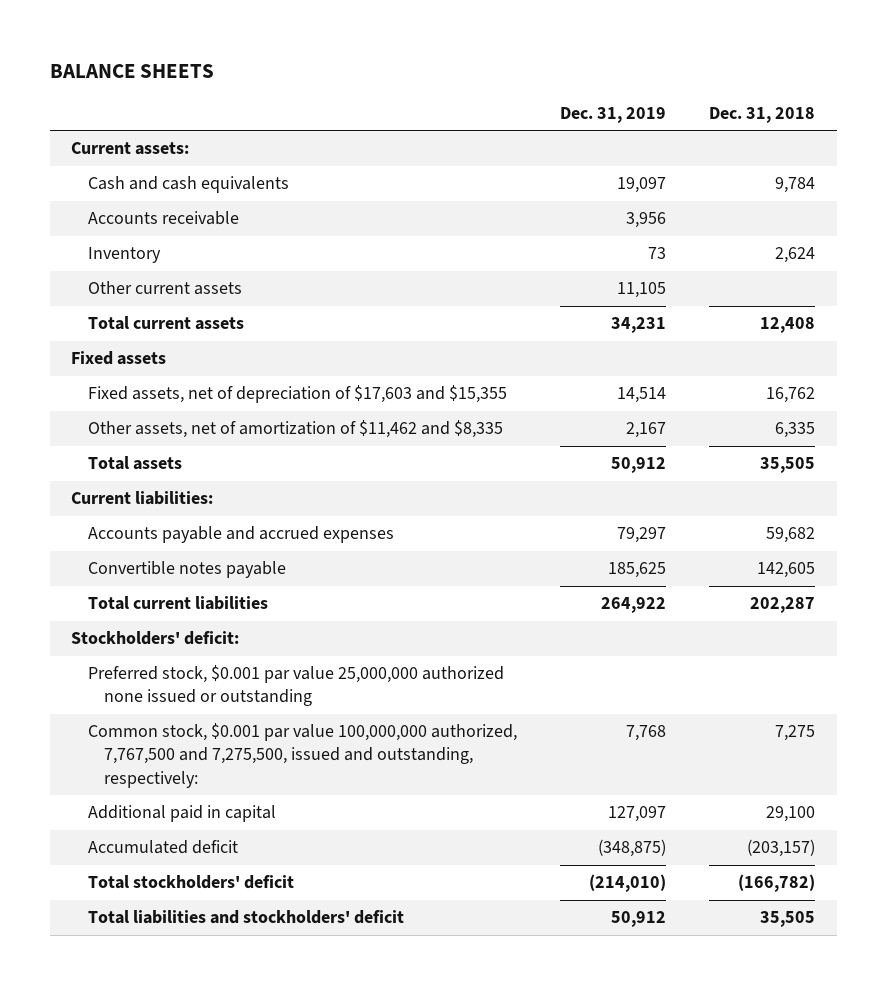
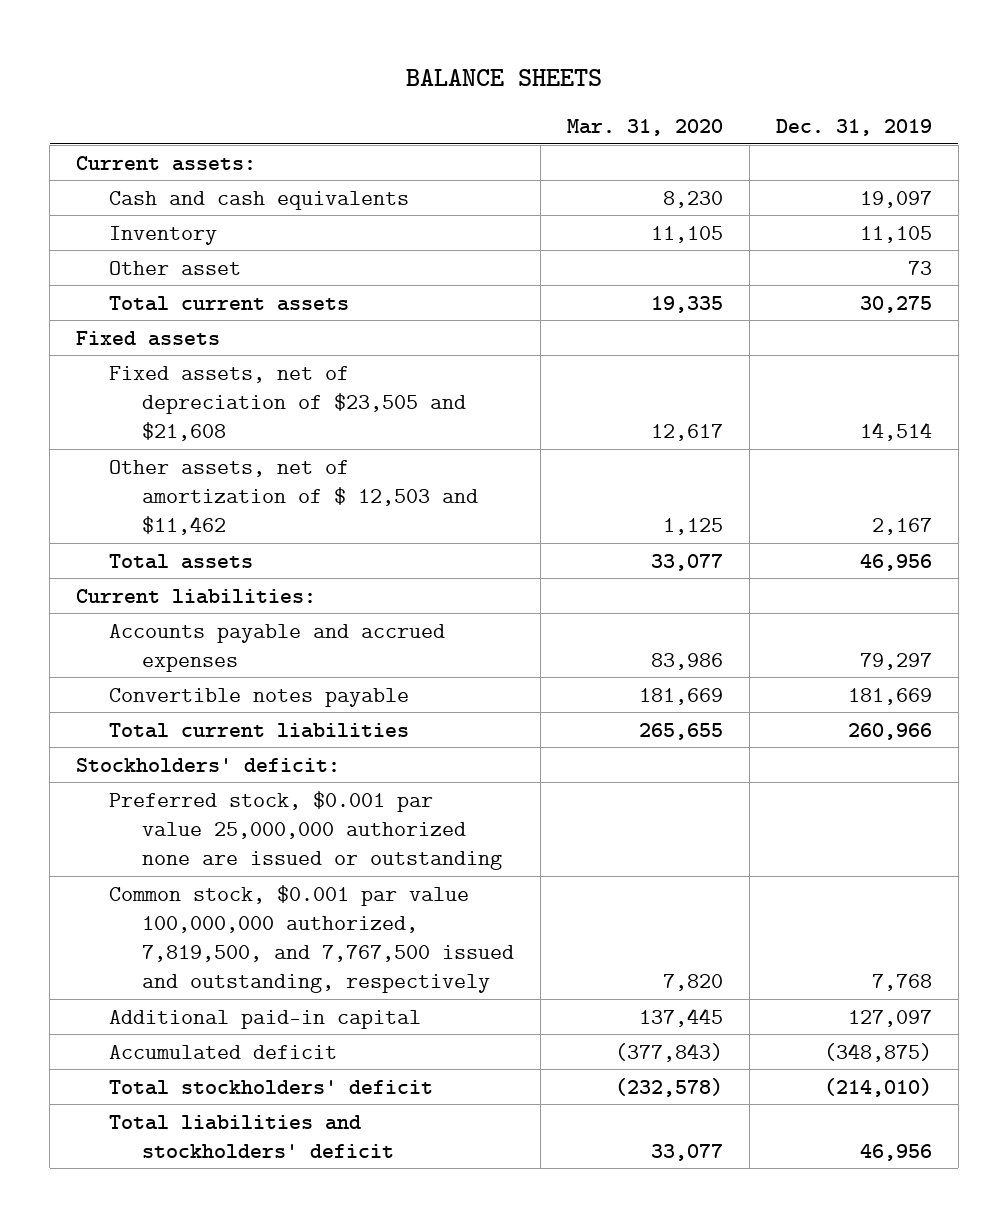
[709,107,816,124] Dec. 31, 2018 -> none
none -> [566,119,723,137] Mar. 31, 2020
[87,211,239,226] Accounts receivable -> none
[647,247,666,260] 73 -> [859,225,932,243] 11,105
[87,281,242,296] Other current assets -> [108,260,241,275] Other asset
[616,282,666,299] 11,105 -> [907,260,932,275] 73
[610,317,666,334] 34,231 -> [859,295,932,313] 30,275
[87,385,507,404] Fixed assets, net of depreciation of $17,603 and $15,355 -> [108,365,466,442] Fixed assets, net of depreciation of $23,505 and $21,608
[87,420,503,439] Other assets, net of amortization of $11,462 and $8,335 -> [108,459,478,536] Other assets, net of amortization of $ 12,503 and $11,462
[610,457,666,474] 50,912 -> [859,553,932,571] 46,956
[607,562,666,579] 185,625 -> [847,687,932,705] 181,669
[600,597,666,614] 264,922 -> [847,722,932,740] 260,966
[87,665,504,707] Preferred stock, $0.001 par value 25,000,000 authorized none issued or outstanding -> [108,790,502,871] Preferred stock, $0.001 par value 25,000,000 authorized none are issued or outstanding
[87,723,517,788] Common stock, $0.001 par value 100,000,000 authorized, 7,767,500 and 7,275,500, issued and outstanding, respectively: -> [108,884,514,994] Common stock, $0.001 par value 100,000,000 authorized, 7,819,500, and 7,767,500 issued and outstanding, respectively
[87,805,276,823] Additional paid in capital -> [108,1009,421,1029] Additional paid-in capital
[610,911,666,928] 50,912 -> [859,1143,932,1161] 46,956

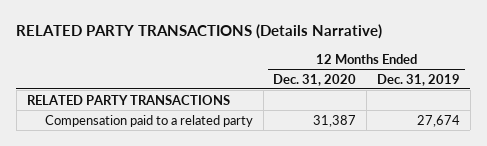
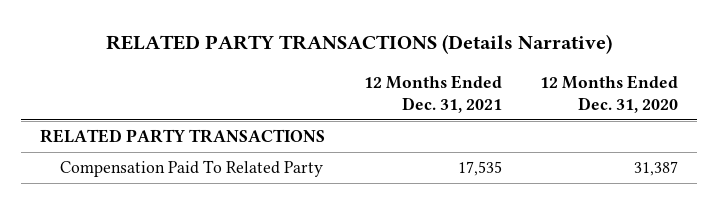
[377,73,461,86] Dec. 31, 2019 -> none
none -> [363,74,502,113] 12 Months Ended Dec. 31, 2021
[44,114,253,127] Compensation paid to a related party -> [60,160,324,178] Compensation Paid To Related Party

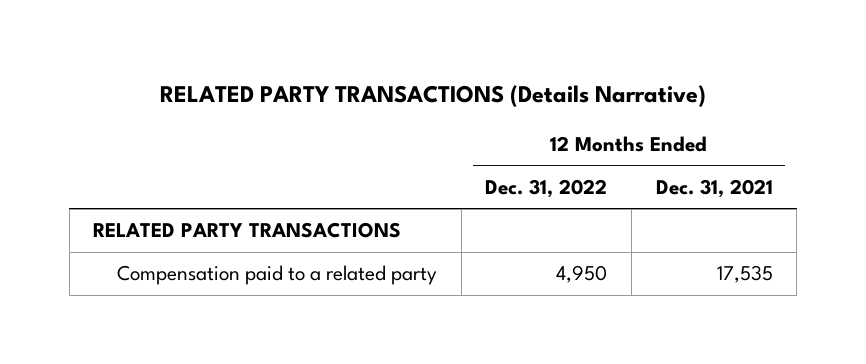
[539,74,678,113] 12 Months Ended Dec. 31, 2020 -> none
none -> [485,178,608,198] Dec. 31, 2022
[60,160,324,178] Compensation Paid To Related Party -> [117,265,438,286] Compensation paid to a related party

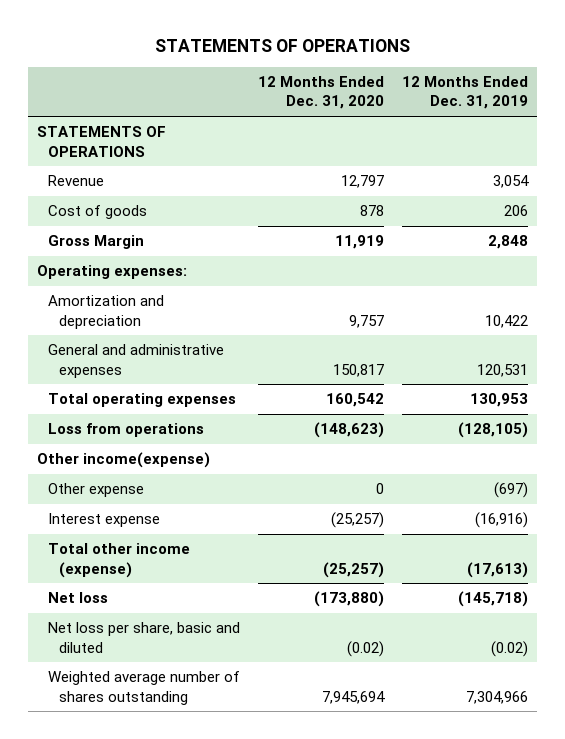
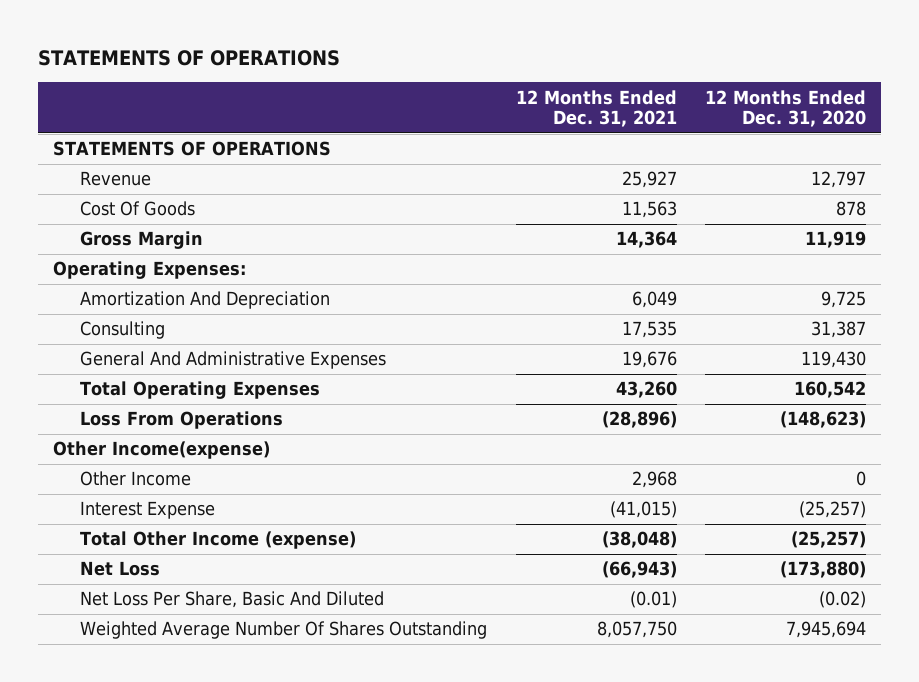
[402,76,529,110] 12 Months Ended Dec. 31, 2019 -> none
none -> [515,89,677,128] 12 Months Ended Dec. 31, 2021
[48,205,148,220] Cost of goods -> [79,201,195,217] Cost Of Goods
[48,483,145,498] Other expense -> none
[36,265,187,280] Operating expenses: -> [52,261,246,280] Operating Expenses:
[48,295,165,329] Amortization and depreciation -> [79,291,330,310] Amortization And Depreciation
[349,314,385,328] 9,757 -> [821,291,867,309] 9,725
none -> [79,321,165,340] Consulting
[48,344,225,378] General and administrative expenses -> [79,351,386,370] General And Administrative Expenses
[333,363,385,377] 150,817 -> [801,351,867,369] 119,430
[48,393,237,408] Total operating expenses -> [79,381,320,400] Total Operating Expenses
[48,423,205,438] Loss from operations -> [79,411,283,430] Loss From Operations
[36,452,210,469] Other income(expense) -> [52,441,270,460] Other Income(expense)
none -> [79,471,191,487] Other Income
[48,513,161,528] Interest expense -> [79,501,215,520] Interest Expense
[48,543,191,578] Total other income (expense) -> [79,531,356,550] Total Other Income (expense)
[48,592,109,604] Net loss -> [79,561,160,577] Net Loss
[48,622,241,653] Net loss per share, basic and diluted -> [79,591,384,609] Net Loss Per Share, Basic And Diluted
[48,671,241,705] Weighted average number of shares outstanding -> [79,621,487,640] Weighted Average Number Of Shares Outstanding

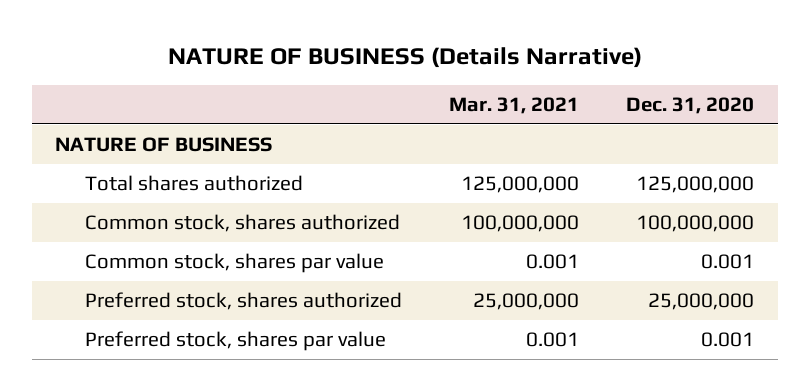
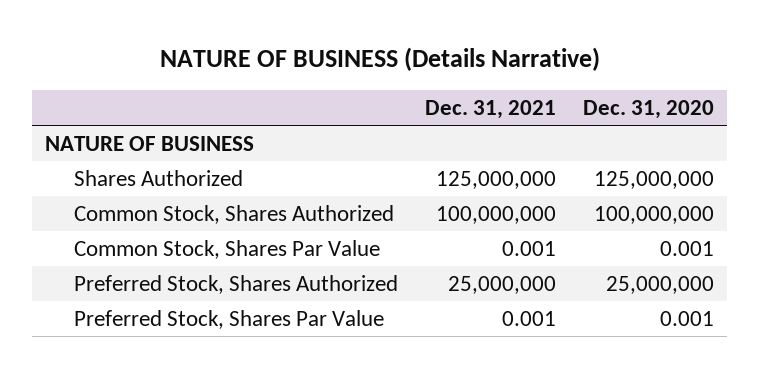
[449,97,580,115] Mar. 31, 2021 -> none
none -> [424,99,556,119] Dec. 31, 2021
[85,175,304,192] Total shares authorized -> [73,170,243,187] Shares Authorized
[85,214,401,233] Common stock, shares authorized -> [73,205,394,225] Common Stock, Shares Authorized
[85,253,385,274] Common stock, shares par value -> [73,240,380,260] Common Stock, Shares Par Value
[85,292,403,311] Preferred stock, shares authorized -> [73,275,398,295] Preferred Stock, Shares Authorized
[85,331,387,352] Preferred stock, shares par value -> [73,310,384,330] Preferred Stock, Shares Par Value

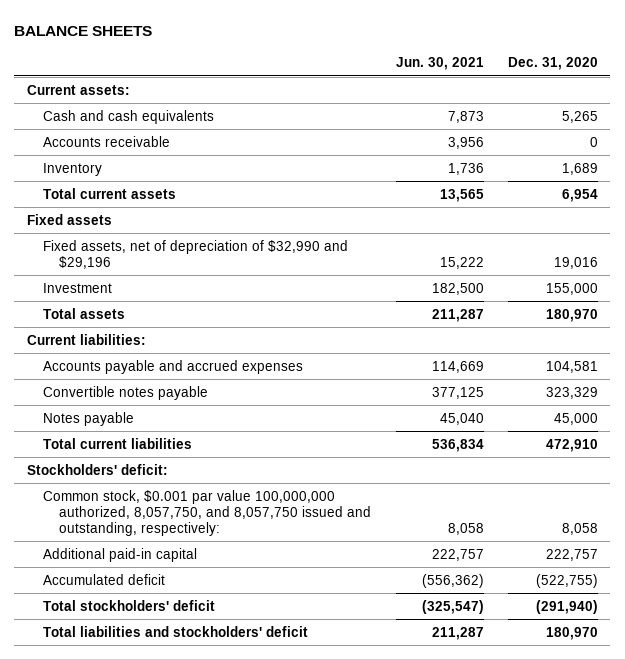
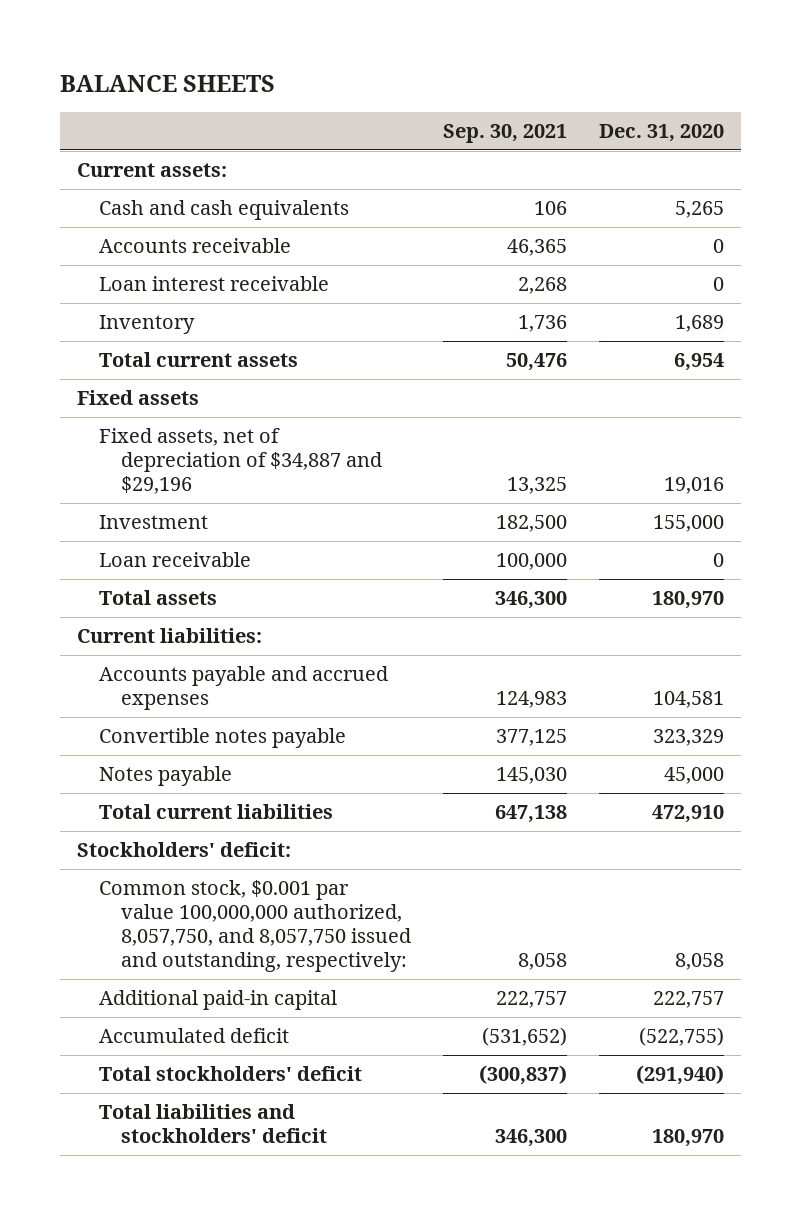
[395,57,484,71] Jun. 30, 2021 -> none
none -> [442,124,567,144] Sep. 30, 2021
none -> [98,276,329,292] Loan interest receivable
[42,239,348,269] Fixed assets, net of depreciation of $32,990 and $29,196 -> [98,428,382,495] Fixed assets, net of depreciation of $34,887 and $29,196
none -> [98,552,251,568] Loan receivable

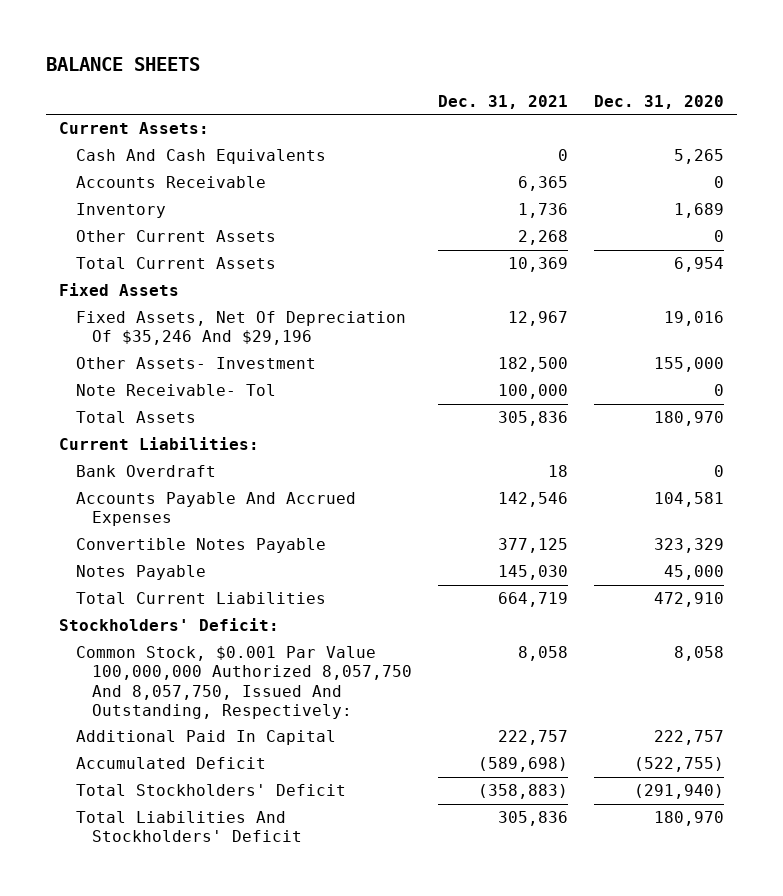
[442,124,567,144] Sep. 30, 2021 -> none
none -> [438,94,569,109] Dec. 31, 2021
[98,276,329,292] Loan interest receivable -> none
[76,163,227,178] Current assets: -> [58,122,209,135] Current Assets:
[98,200,349,221] Cash and cash equivalents -> [75,149,326,165] Cash And Cash Equivalents
[98,238,291,254] Accounts receivable -> [75,176,266,189] Accounts Receivable
[98,552,251,568] Loan receivable -> none
none -> [75,230,276,243] Other Current Assets
[98,352,298,368] Total current assets -> [75,257,276,270] Total Current Assets
[76,390,199,406] Fixed assets -> [58,283,179,297] Fixed Assets
[98,428,382,495] Fixed assets, net of depreciation of $34,887 and $29,196 -> [75,311,406,346] Fixed Assets, Net Of Depreciation Of $35,246 And $29,196
[98,515,208,530] Investment -> [75,357,316,370] Other Assets- Investment
none -> [75,384,276,397] Note Receivable- Tol
[98,590,217,606] Total assets -> [75,411,196,424] Total Assets
[76,628,262,644] Current liabilities: -> [58,437,259,451] Current Liabilities:
none -> [75,465,216,478] Bank Overdraft
[98,666,388,711] Accounts payable and accrued expenses -> [75,492,356,527] Accounts Payable And Accrued Expenses
[98,728,346,749] Convertible notes payable -> [75,538,326,554] Convertible Notes Payable
[98,766,232,787] Notes payable -> [75,565,206,581] Notes Payable
[98,804,333,820] Total current liabilities -> [75,592,326,605] Total Current Liabilities
[76,842,291,858] Stockholders' deficit: -> [58,618,279,632] Stockholders' Deficit:
[98,880,411,973] Common stock, $0.001 par value 100,000,000 authorized, 8,057,750, and 8,057,750 issued and outstanding, respectively: -> [75,646,413,719] Common Stock, $0.001 Par Value 100,000,000 Authorized 8,057,750 And 8,057,750, Issued And Outstanding, Respectively:
[98,990,337,1011] Additional paid-in capital -> [75,730,336,746] Additional Paid In Capital
[98,1028,289,1044] Accumulated deficit -> [75,757,266,770] Accumulated Deficit
[98,1066,362,1082] Total stockholders' deficit -> [75,784,346,797] Total Stockholders' Deficit
[98,1104,327,1144] Total liabilities and stockholders' deficit -> [75,811,303,843] Total Liabilities And Stockholders' Deficit

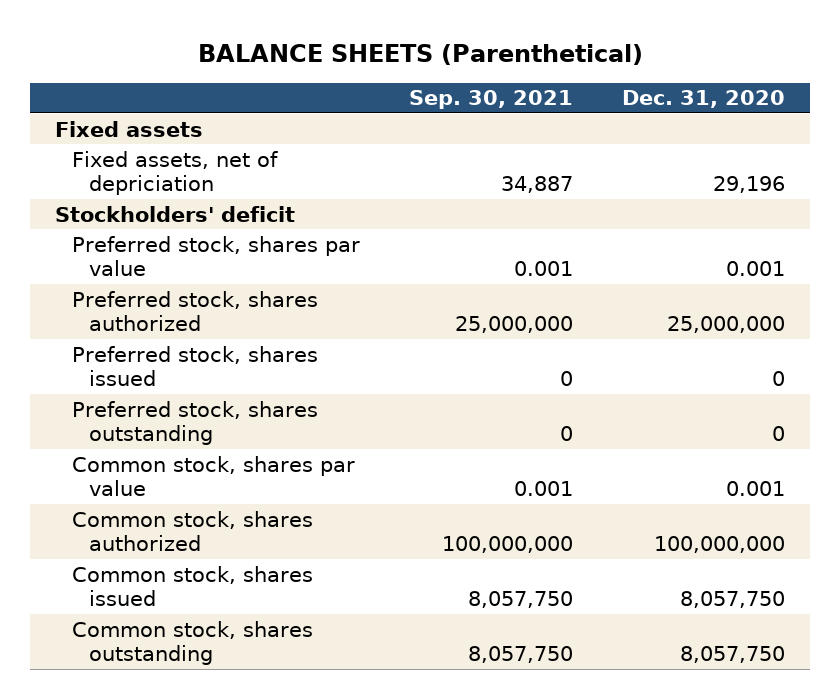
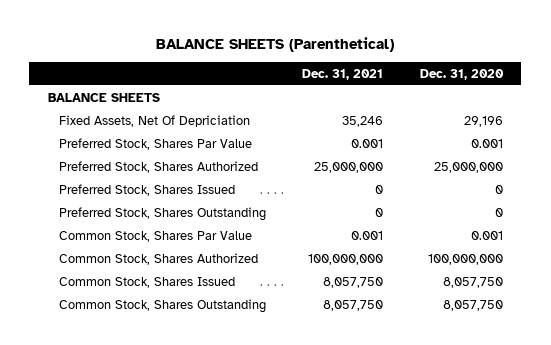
[408,90,573,110] Sep. 30, 2021 -> none
none -> [302,68,384,80] Dec. 31, 2021
[54,120,203,137] Fixed assets -> none
[54,205,295,222] Stockholders' deficit -> none
none -> [47,92,160,102] BALANCE SHEETS
[71,150,278,196] Fixed assets, net of depriciation -> [58,114,250,127] Fixed Assets, Net Of Depriciation
[71,235,360,277] Preferred stock, shares par value -> [58,137,252,150] Preferred Stock, Shares Par Value
[71,290,318,332] Preferred stock, shares authorized -> [58,160,258,173] Preferred Stock, Shares Authorized
[71,345,318,387] Preferred stock, shares issued -> [58,183,235,196] Preferred Stock, Shares Issued
[71,400,318,446] Preferred stock, shares outstanding -> [58,206,266,221] Preferred Stock, Shares Outstanding
[71,455,355,497] Common stock, shares par value -> [58,230,252,242] Common Stock, Shares Par Value
[71,510,313,552] Common stock, shares authorized -> [58,252,258,265] Common Stock, Shares Authorized
[71,565,313,607] Common stock, shares issued -> [58,276,235,288] Common Stock, Shares Issued
[71,620,313,666] Common stock, shares outstanding -> [58,298,266,313] Common Stock, Shares Outstanding

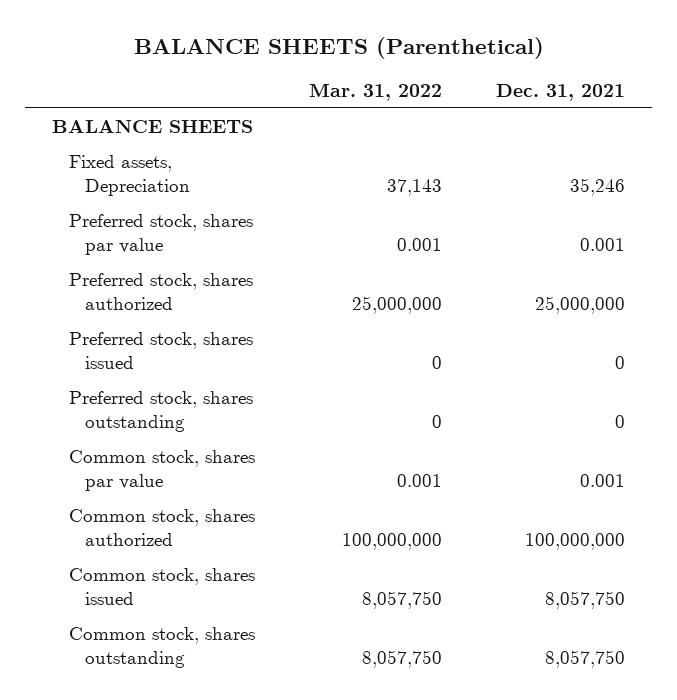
[419,68,504,80] Dec. 31, 2020 -> none
none -> [308,82,442,101] Mar. 31, 2022
[58,114,250,127] Fixed Assets, Net Of Depriciation -> [68,154,191,196] Fixed assets, Depreciation
[58,137,252,150] Preferred Stock, Shares Par Value -> [68,213,253,255] Preferred stock, shares par value
[58,160,258,173] Preferred Stock, Shares Authorized -> [68,272,253,310] Preferred stock, shares authorized
[58,183,235,196] Preferred Stock, Shares Issued -> [68,331,253,369] Preferred stock, shares issued
[58,206,266,221] Preferred Stock, Shares Outstanding -> [68,390,253,432] Preferred stock, shares outstanding
[58,230,252,242] Common Stock, Shares Par Value -> [68,449,255,491] Common stock, shares par value
[58,252,258,265] Common Stock, Shares Authorized -> [68,508,255,546] Common stock, shares authorized
[58,276,235,288] Common Stock, Shares Issued -> [68,567,255,605] Common stock, shares issued
[58,298,266,313] Common Stock, Shares Outstanding -> [68,626,255,668] Common stock, shares outstanding

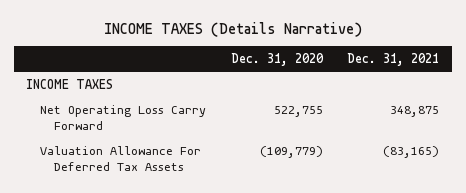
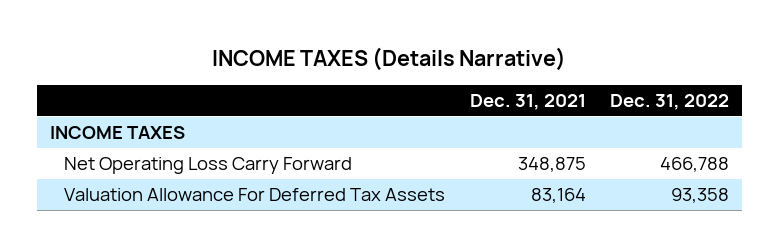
[230,53,324,67] Dec. 31, 2020 -> none
none -> [610,94,730,111] Dec. 31, 2022
[383,145,440,158] (83,165) -> [530,188,586,204] 83,164

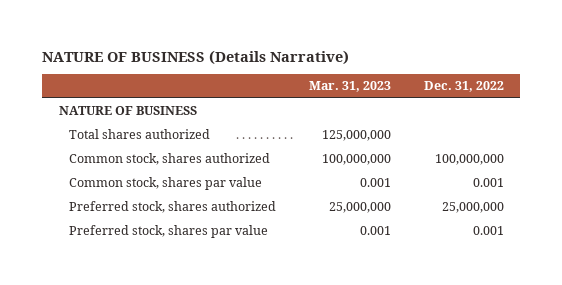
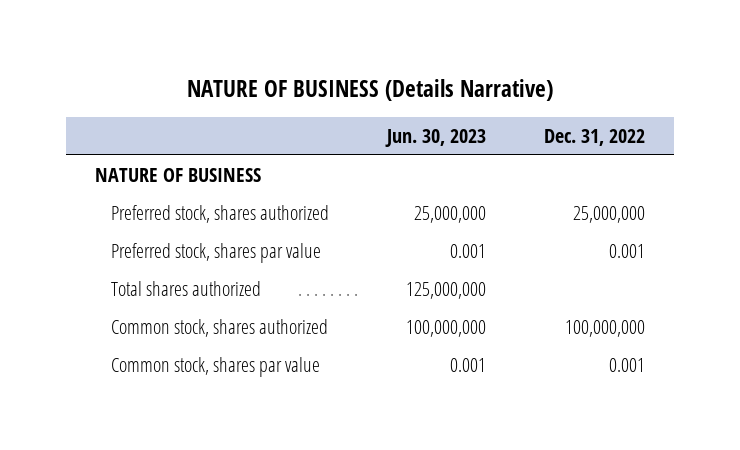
[309,81,392,93] Mar. 31, 2023 -> none
none -> [385,129,487,148] Jun. 30, 2023
[69,201,277,214] Preferred stock, shares authorized -> [111,204,330,223] Preferred stock, shares authorized
[69,225,269,239] Preferred stock, shares par value -> [111,242,322,263] Preferred stock, shares par value

